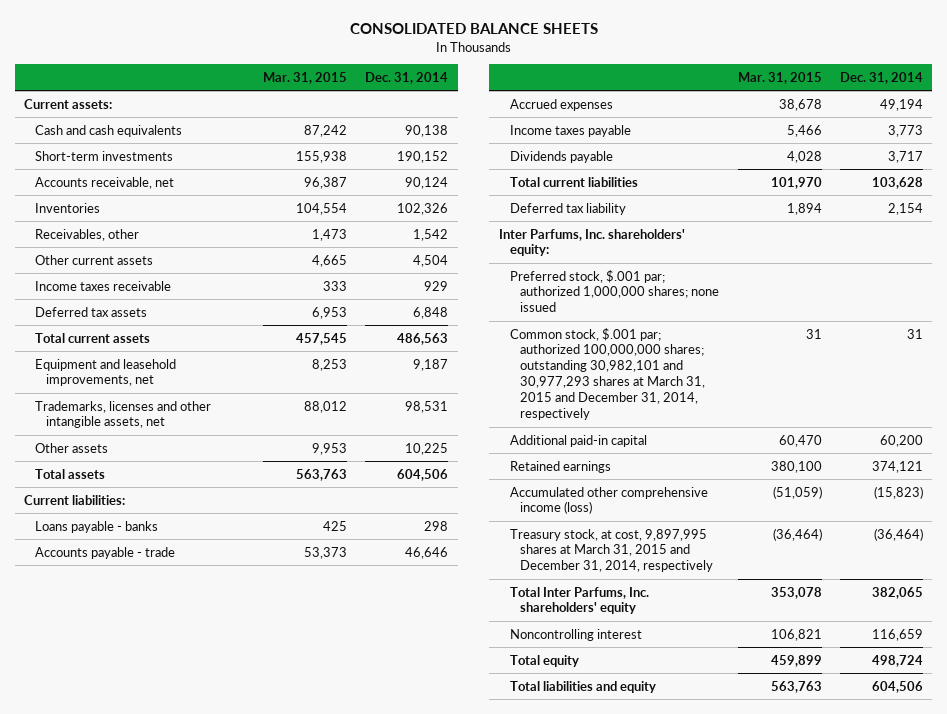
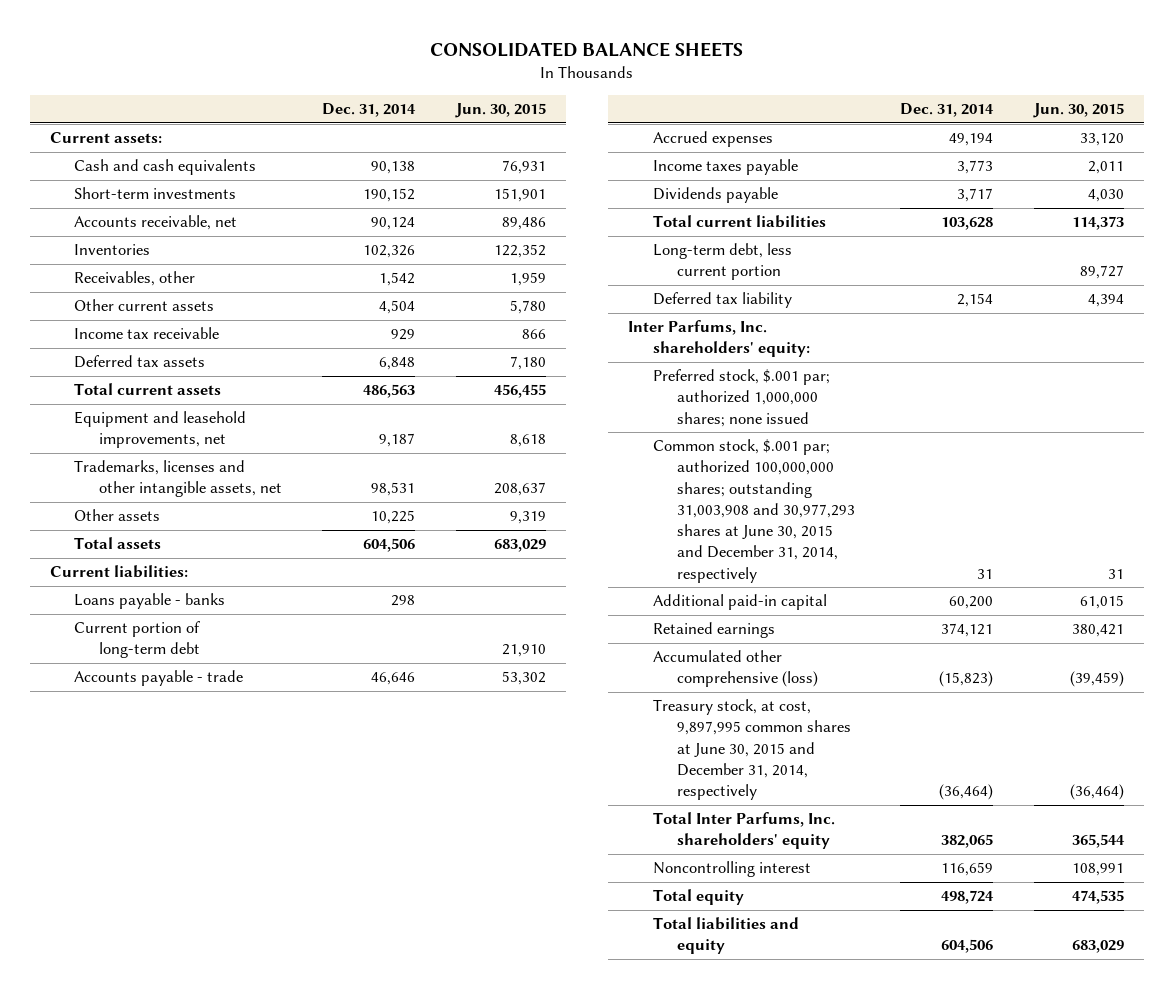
[263,71,348,84] Mar. 31, 2015 -> none
none -> [454,103,546,119] Jun. 30, 2015
[34,280,171,291] Income taxes receivable -> [74,327,220,340] Income tax receivable
none -> [74,621,201,659] Current portion of long-term debt
none -> [652,243,792,281] Long-term debt, less current portion
[509,327,706,421] Common stock, $.001 par; authorized 100,000,000 shares; outstanding 30,982,101 and 30,977,293 shares at March 31, 2015 and December 31, 2014, respectively -> [652,439,855,583] Common stock, $.001 par; authorized 100,000,000 shares; outstanding 31,003,908 and 30,977,293 shares at June 30, 2015 and December 31, 2014, respectively
[509,486,708,515] Accumulated other comprehensive income (loss) -> [652,650,818,688] Accumulated other comprehensive (loss)
[509,528,714,573] Treasury stock, at cost, 9,897,995 shares at March 31, 2015 and December 31, 2014, respectively -> [652,699,851,801] Treasury stock, at cost, 9,897,995 common shares at June 30, 2015 and December 31, 2014, respectively

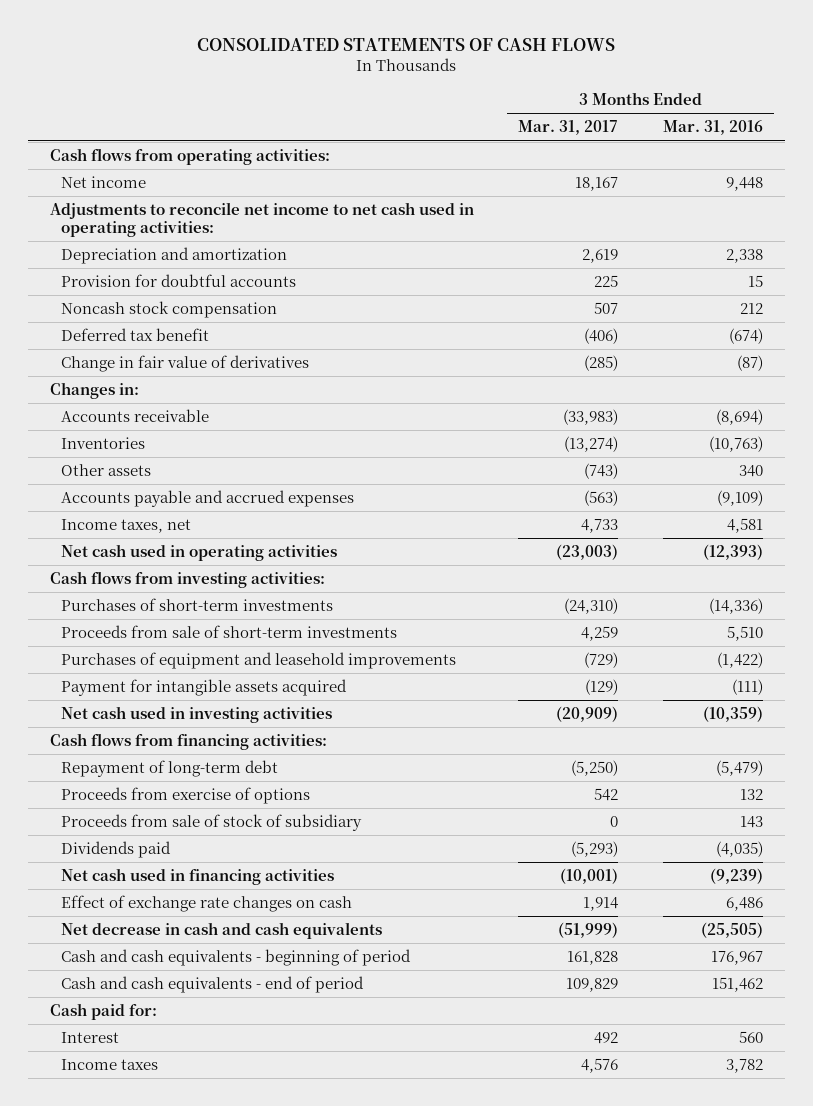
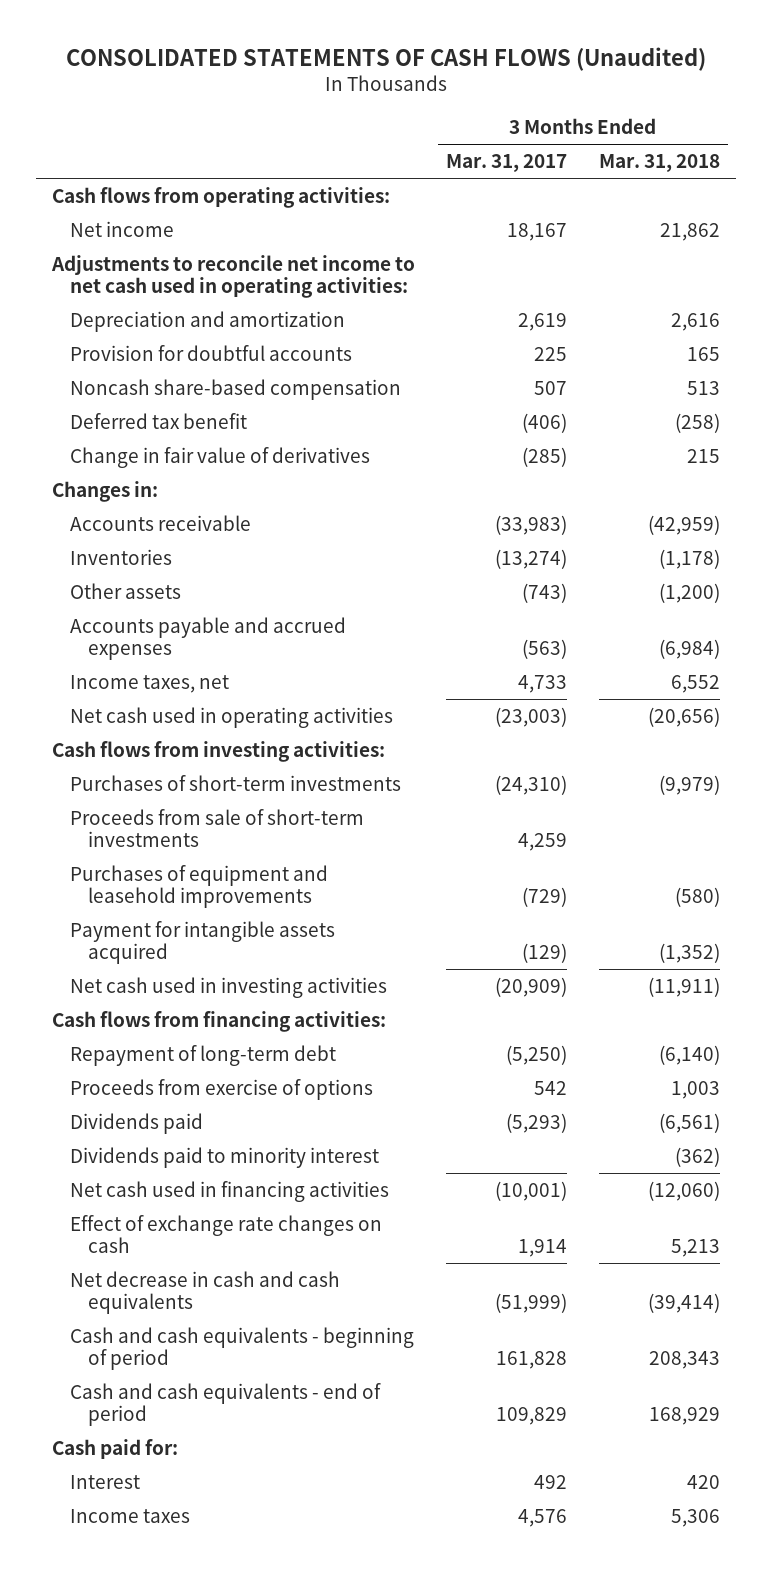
[197,38,616,52] CONSOLIDATED STATEMENTS OF CASH FLOWS -> [65,46,706,71] CONSOLIDATED STATEMENTS OF CASH FLOWS (Unaudited)
[662,120,763,136] Mar. 31, 2016 -> none
none -> [598,154,720,173] Mar. 31, 2018
[61,301,278,319] Noncash stock compensation -> [69,378,401,400] Noncash share-based compensation
[61,814,363,832] Proceeds from sale of stock of subsidiary -> none
none -> [69,1146,379,1168] Dividends paid to minority interest

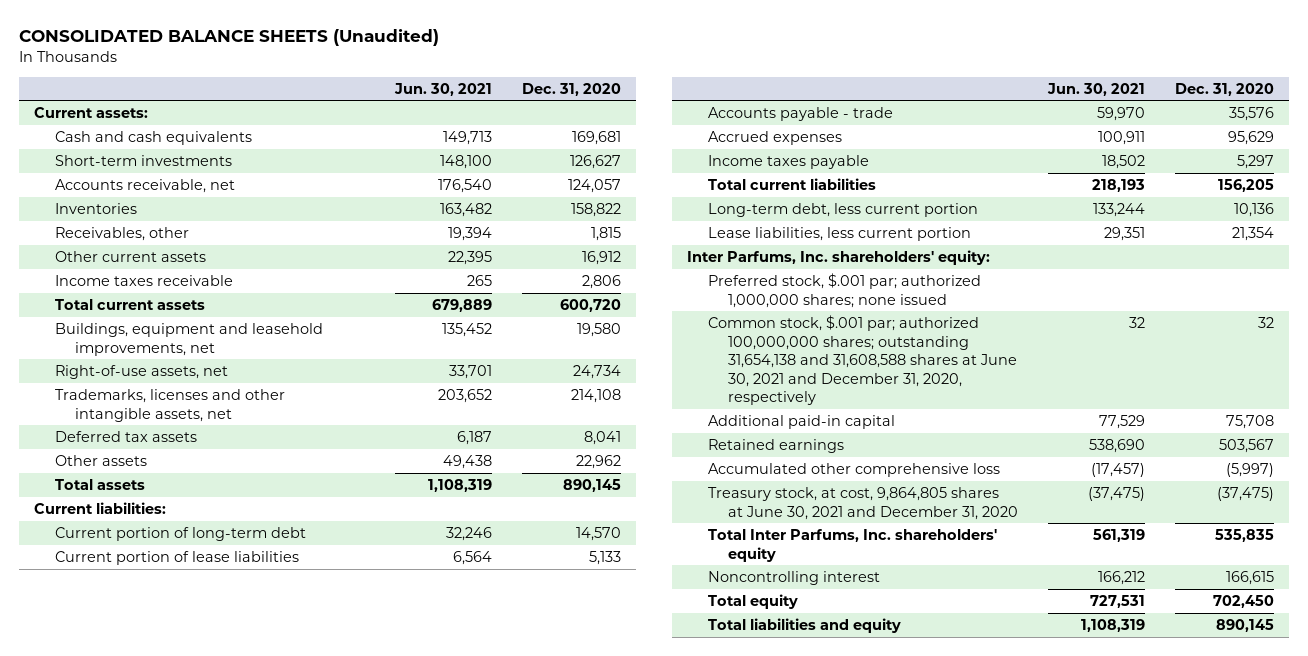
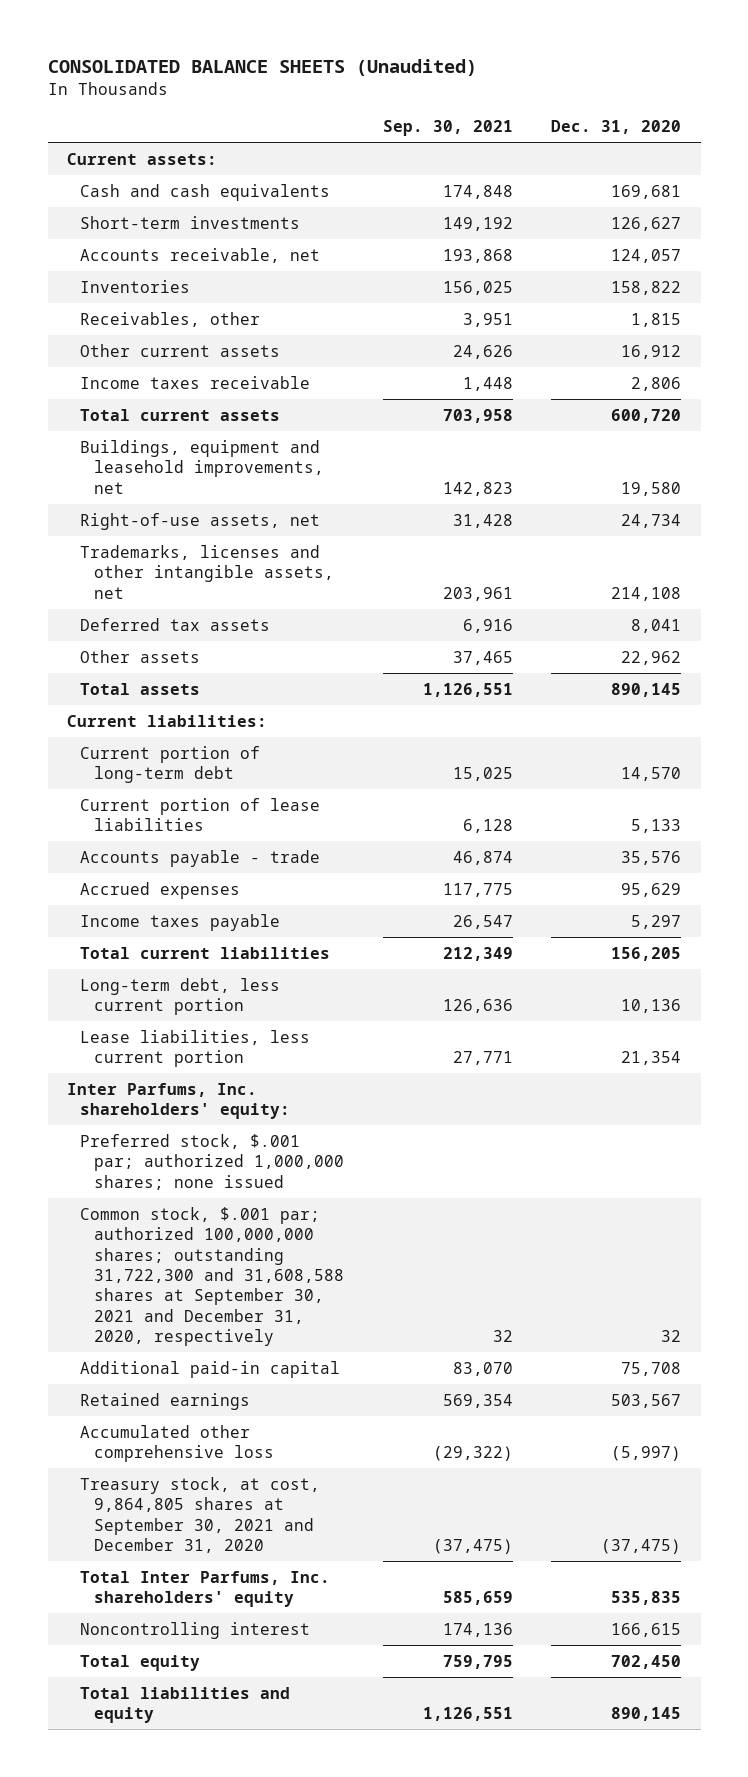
[394,82,493,96] Jun. 30, 2021 -> none
none -> [382,120,513,137] Sep. 30, 2021
[707,315,1018,406] Common stock, $.001 par; authorized 100,000,000 shares; outstanding 31,654,138 and 31,608,588 shares at June 30, 2021 and December 31, 2020, respectively -> [80,1206,344,1347] Common stock, $.001 par; authorized 100,000,000 shares; outstanding 31,722,300 and 31,608,588 shares at September 30, 2021 and December 31, 2020, respectively
[707,487,1019,520] Treasury stock, at cost, 9,864,805 shares at June 30, 2021 and December 31, 2020 -> [80,1476,321,1553] Treasury stock, at cost, 9,864,805 shares at September 30, 2021 and December 31, 2020

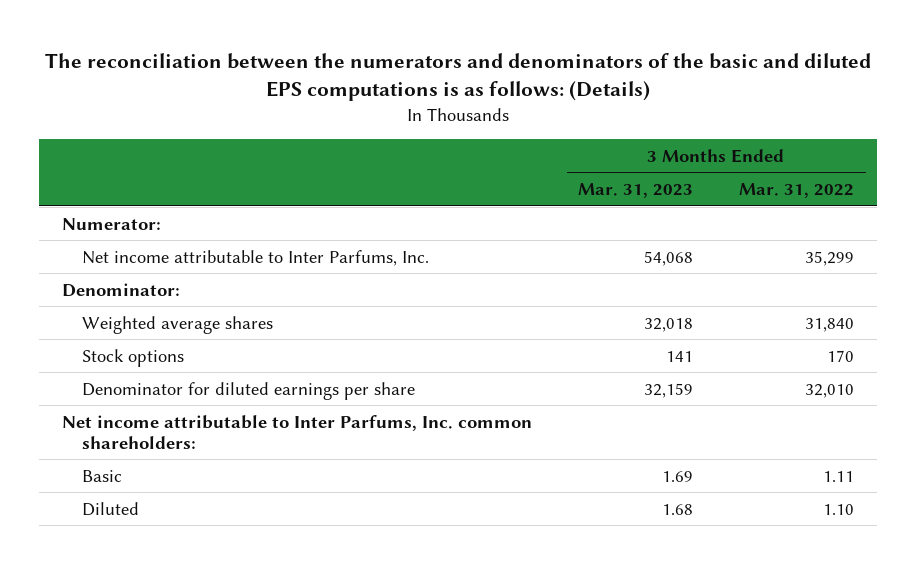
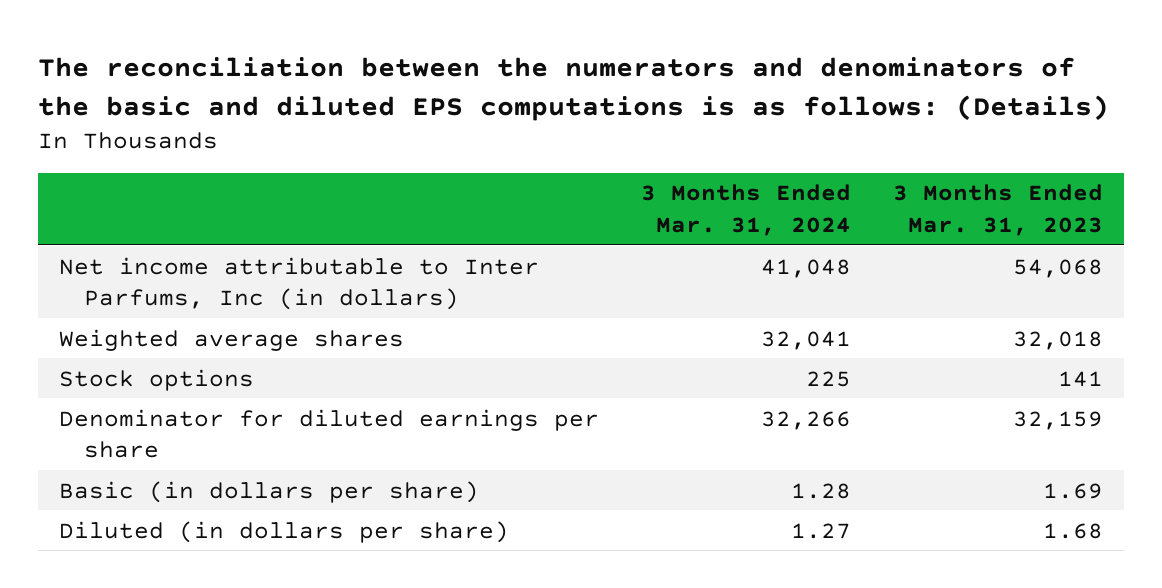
[739,183,855,199] Mar. 31, 2022 -> none
none -> [640,184,851,236] 3 Months Ended Mar. 31, 2024
[62,217,162,230] Numerator: -> none
[62,282,181,297] Denominator: -> none
[81,249,429,266] Net income attributable to Inter Parfums, Inc. -> [59,256,540,311] Net income attributable to Inter Parfums, Inc (in dollars)
[62,414,533,449] Net income attributable to Inter Parfums, Inc. common shareholders: -> none
[81,469,122,482] Basic -> [59,480,480,503] Basic (in dollars per share)
[81,501,139,516] Diluted -> [59,520,510,543] Diluted (in dollars per share)

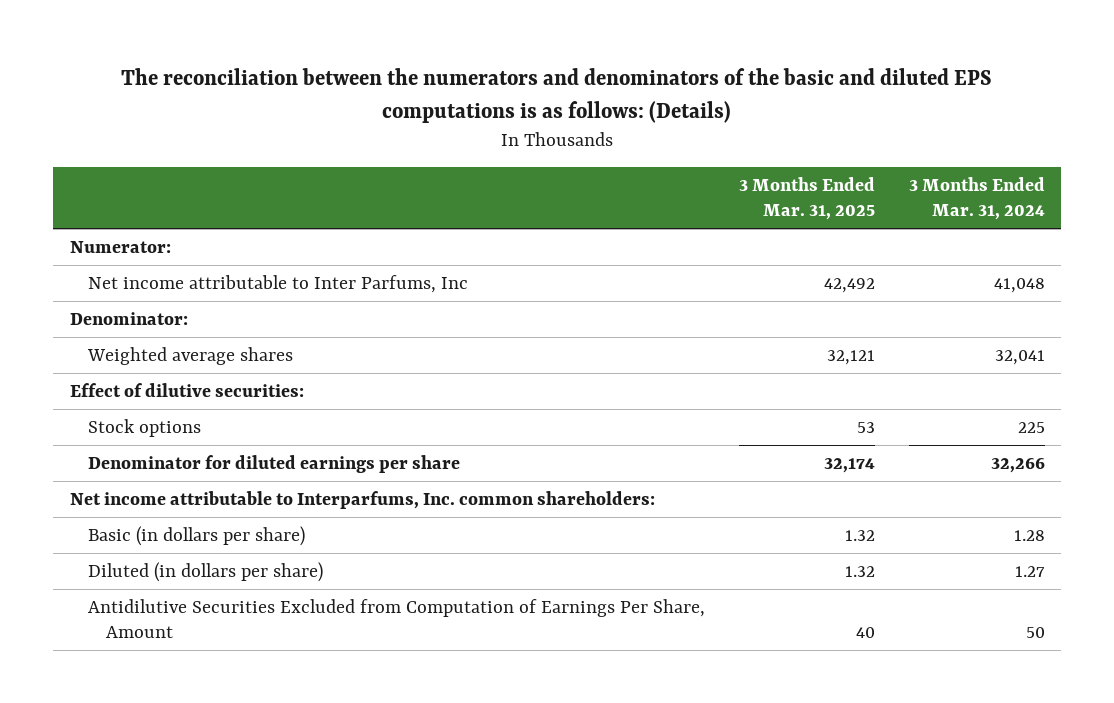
[892,184,1103,236] 3 Months Ended Mar. 31, 2023 -> none
none -> [738,177,875,221] 3 Months Ended Mar. 31, 2025
none -> [69,240,171,253] Numerator:
[59,256,540,311] Net income attributable to Inter Parfums, Inc (in dollars) -> [88,274,469,293] Net income attributable to Inter Parfums, Inc
none -> [69,311,188,325] Denominator:
none -> [69,382,304,397] Effect of dilutive securities:
none -> [69,490,655,509] Net income attributable to Interparfums, Inc. common shareholders:
none -> [88,598,706,638] Antidilutive Securities Excluded from Computation of Earnings Per Share, Amount

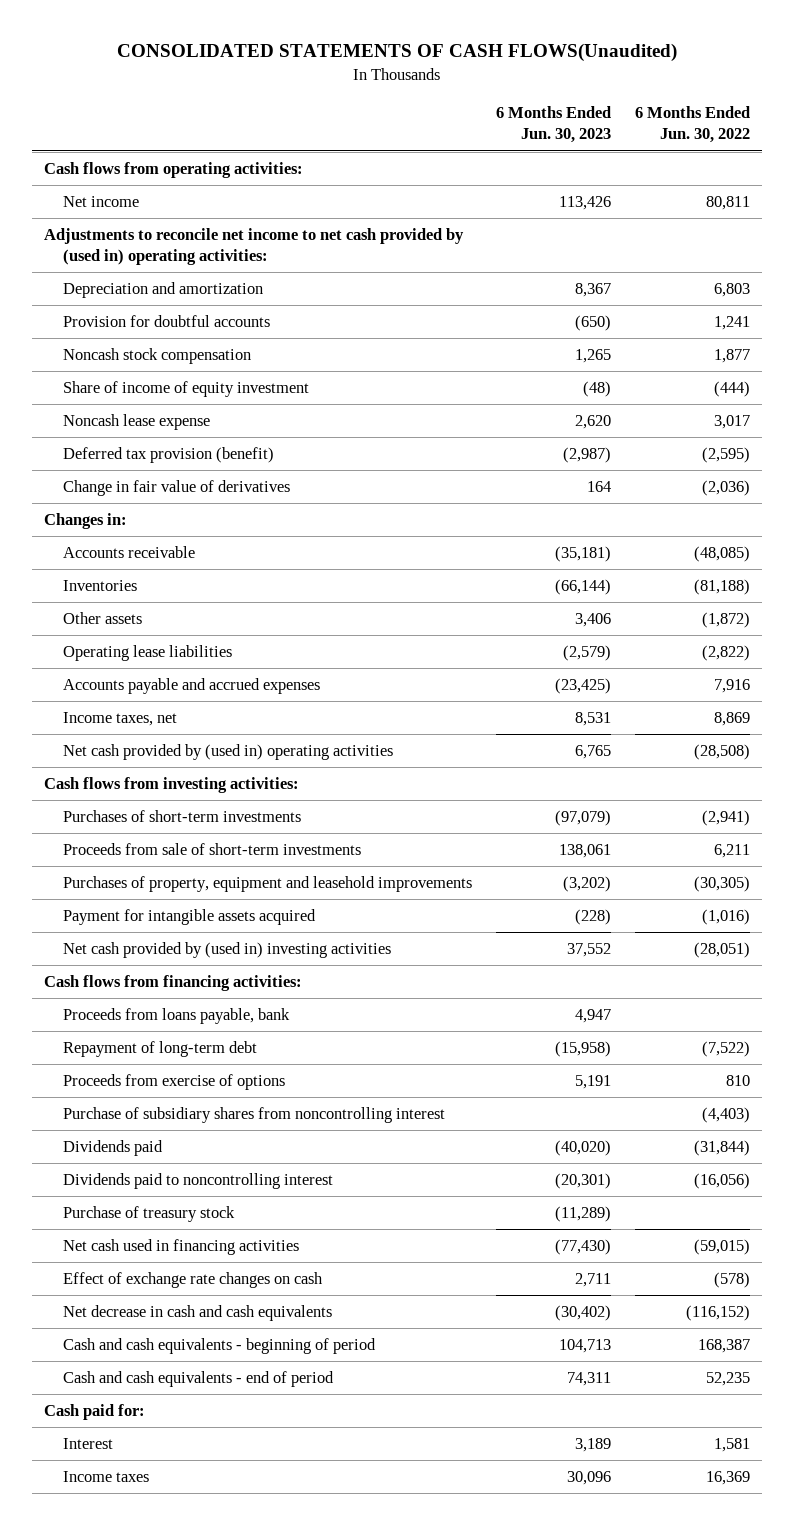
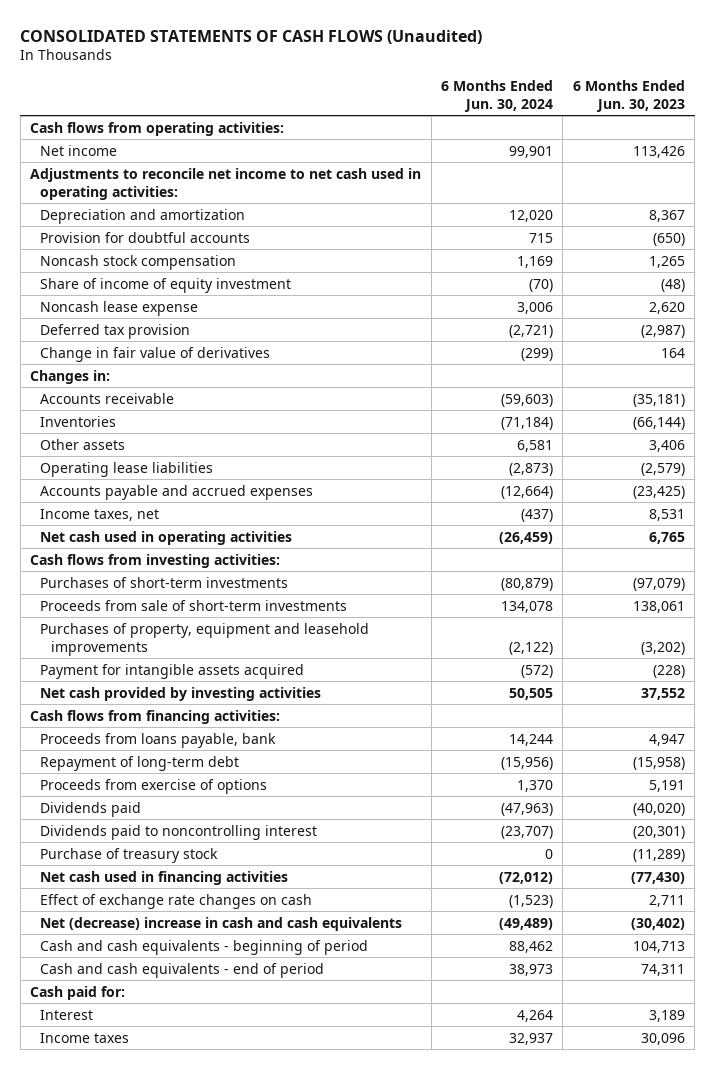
[116,43,677,63] CONSOLIDATED STATEMENTS OF CASH FLOWS(Unaudited) -> [20,29,483,44] CONSOLIDATED STATEMENTS OF CASH FLOWS (Unaudited)
[634,106,750,144] 6 Months Ended Jun. 30, 2022 -> none
none -> [440,79,553,112] 6 Months Ended Jun. 30, 2024
[43,227,464,266] Adjustments to reconcile net income to net cash provided by (used in) operating activities: -> [30,167,422,200] Adjustments to reconcile net income to net cash used in operating activities:
[62,446,274,463] Deferred tax provision (benefit) -> [40,323,191,339] Deferred tax provision
[62,743,393,760] Net cash provided by (used in) operating activities -> [40,530,293,545] Net cash used in operating activities
[62,941,391,958] Net cash provided by (used in) investing activities -> [40,686,322,701] Net cash provided by investing activities
[62,1106,445,1123] Purchase of subsidiary shares from noncontrolling interest -> none
[62,1304,332,1321] Net decrease in cash and cash equivalents -> [40,916,403,931] Net (decrease) increase in cash and cash equivalents

